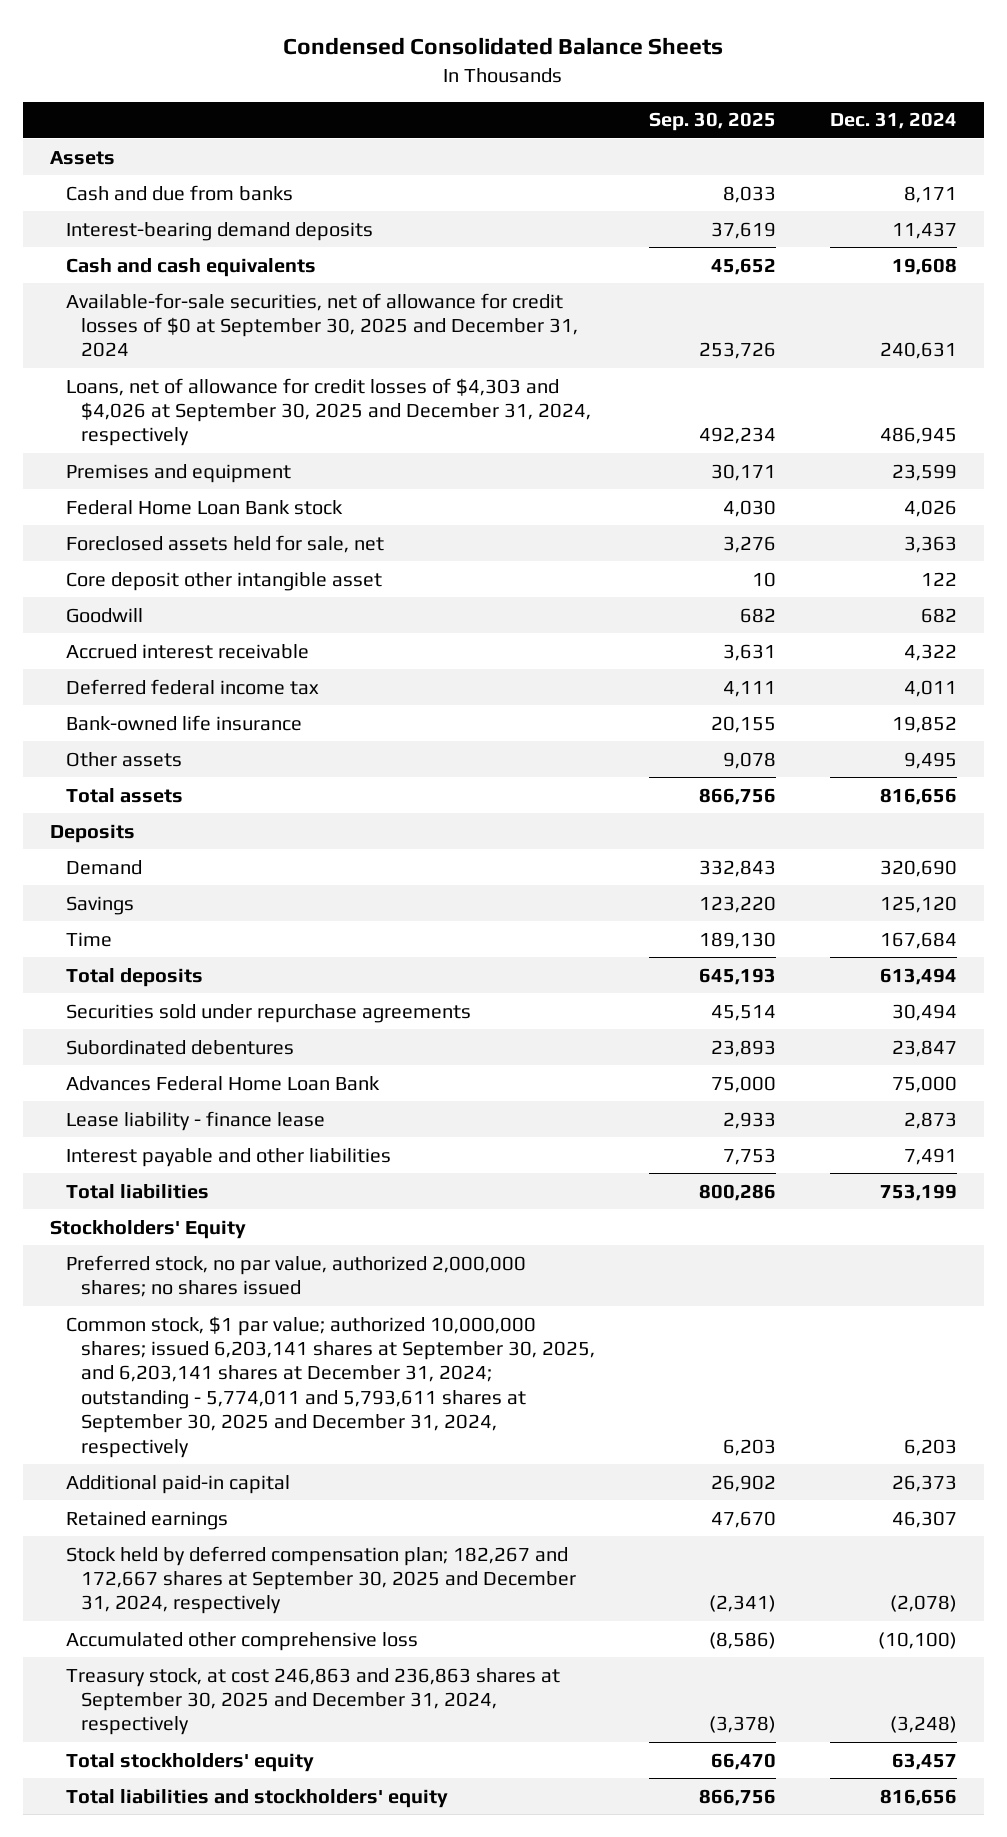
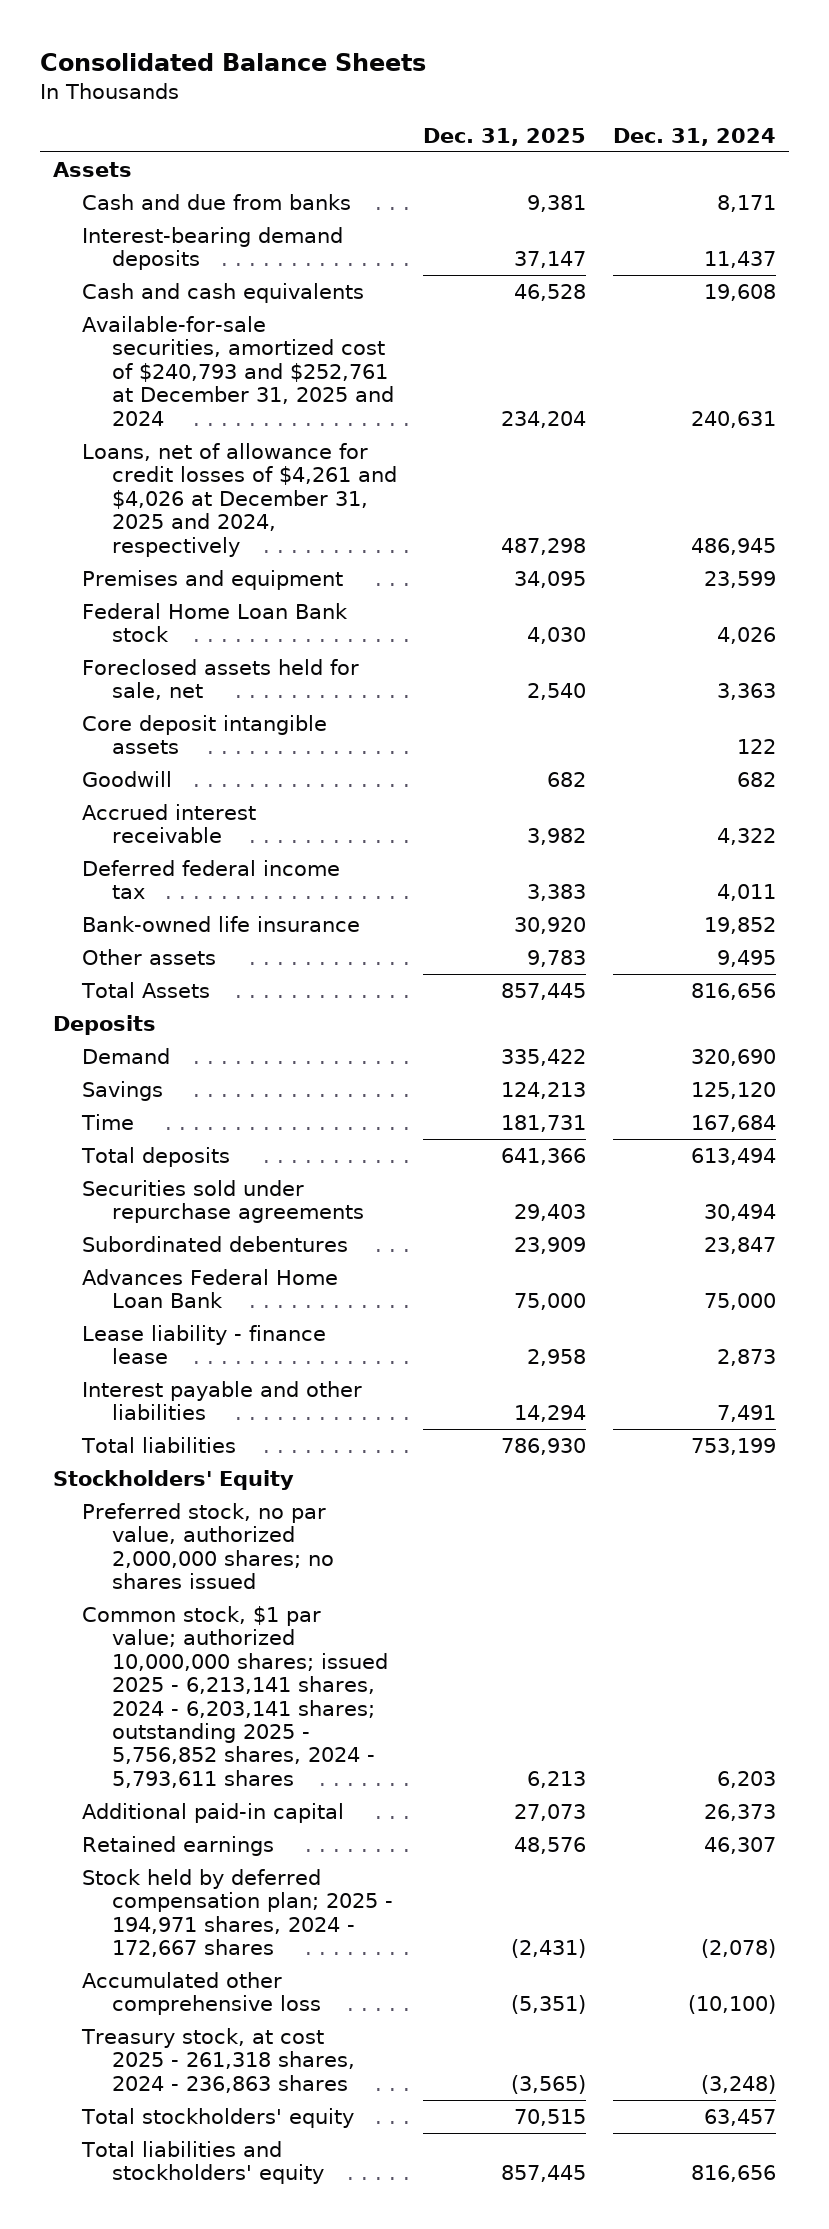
[283,37,724,56] Condensed Consolidated Balance Sheets -> [39,53,426,72] Consolidated Balance Sheets
[649,112,777,132] Sep. 30, 2025 -> none
none -> [423,127,587,146] Dec. 31, 2025
[65,292,579,358] Available-for-sale securities, net of allowance for credit losses of $0 at September 30, 2025 and December 31, 2024 -> [82,315,395,426] Available-for-sale securities, amortized cost of $240,793 and $252,761 at December 31, 2025 and 2024
[65,377,592,447] Loans, net of allowance for credit losses of $4,303 and $4,026 at September 30, 2025 and December 31, 2024, respectively -> [82,442,398,557] Loans, net of allowance for credit losses of $4,261 and $4,026 at December 31, 2025 and 2024, respectively
[65,571,382,591] Core deposit other intangible asset -> [82,714,328,755] Core deposit intangible assets
[65,787,183,803] Total assets -> [81,981,211,998] Total Assets
[65,1315,596,1458] Common stock, $1 par value; authorized 10,000,000 shares; issued 6,203,141 shares at September 30, 2025, and 6,203,141 shares at December 31, 2024; outstanding - 5,774,011 and 5,793,611 shares at September 30, 2025 and December 31, 2024, respectively -> [82,1605,389,1788] Common stock, $1 par value; authorized 10,000,000 shares; issued 2025 - 6,213,141 shares, 2024 - 6,203,141 shares; outstanding 2025 - 5,756,852 shares, 2024 - 5,793,611 shares
[65,1545,577,1615] Stock held by deferred compensation plan; 182,267 and 172,667 shares at September 30, 2025 and December 31, 2024, respectively -> [82,1868,394,1958] Stock held by deferred compensation plan; 2025 - 194,971 shares, 2024 - 172,667 shares
[65,1667,560,1736] Treasury stock, at cost 246,863 and 236,863 shares at September 30, 2025 and December 31, 2024, respectively -> [81,2027,356,2093] Treasury stock, at cost 2025 - 261,318 shares, 2024 - 236,863 shares

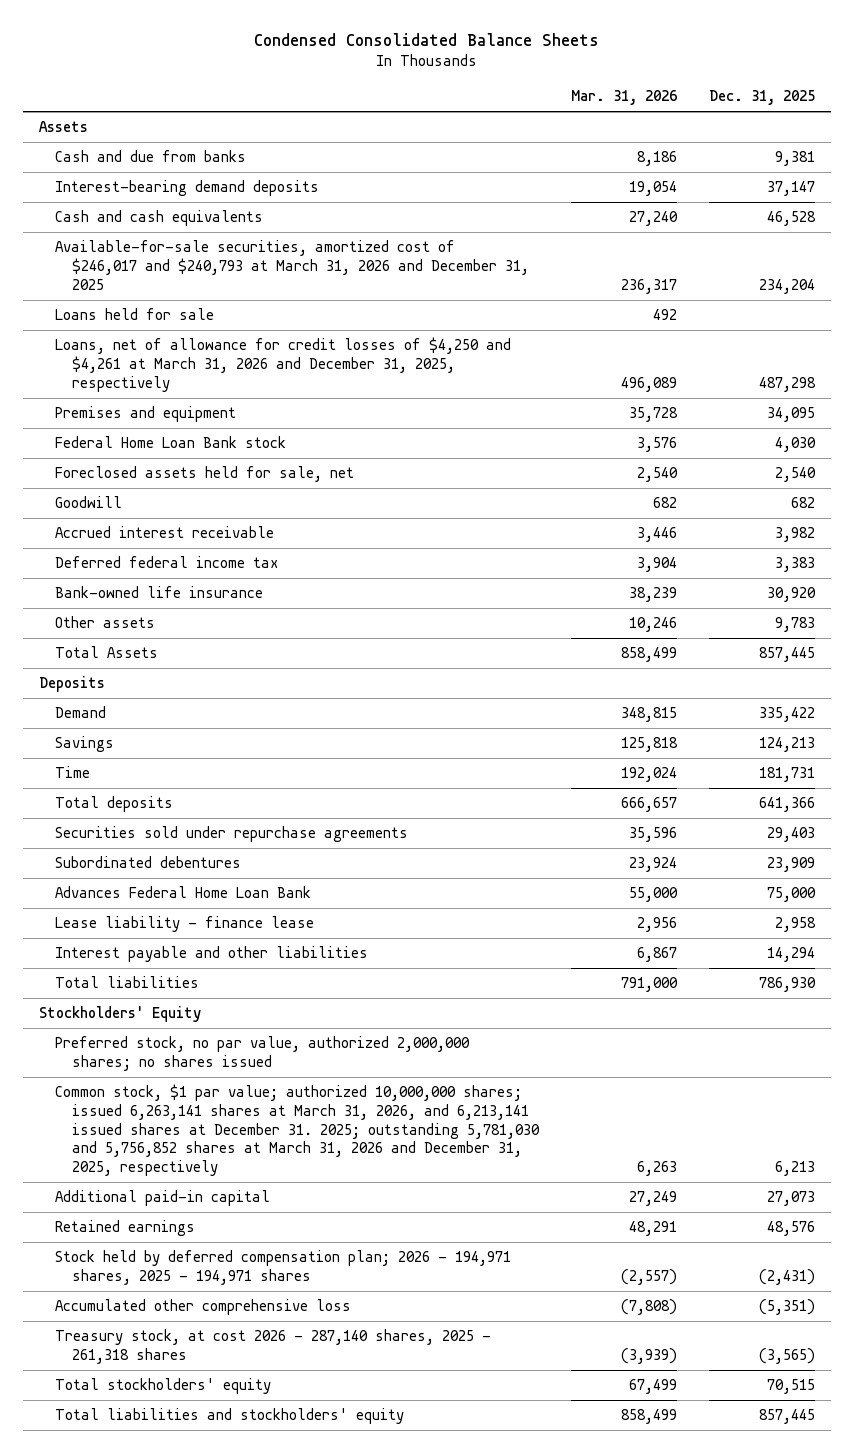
[39,53,426,72] Consolidated Balance Sheets -> [253,33,599,47] Condensed Consolidated Balance Sheets
[612,127,776,146] Dec. 31, 2024 -> none
none -> [570,90,677,106] Mar. 31, 2026
[82,315,395,426] Available-for-sale securities, amortized cost of $240,793 and $252,761 at December 31, 2025 and 2024 -> [55,240,529,290] Available-for-sale securities, amortized cost of $246,017 and $240,793 at March 31, 2026 and December 31, 2025
none -> [55,308,215,321] Loans held for sale
[82,442,398,557] Loans, net of allowance for credit losses of $4,261 and $4,026 at December 31, 2025 and 2024, respectively -> [55,337,512,392] Loans, net of allowance for credit losses of $4,250 and $4,261 at March 31, 2026 and December 31, 2025, respectively
[82,714,328,755] Core deposit intangible assets -> none
[82,1605,389,1788] Common stock, $1 par value; authorized 10,000,000 shares; issued 2025 - 6,213,141 shares, 2024 - 6,203,141 shares; outstanding 2025 - 5,756,852 shares, 2024 - 5,793,611 shares -> [55,1084,540,1177] Common stock, $1 par value; authorized 10,000,000 shares; issued 6,263,141 shares at March 31, 2026, and 6,213,141 issued shares at December 31. 2025; outstanding 5,781,030 and 5,756,852 shares at March 31, 2026 and December 31, 2025, respectively
[82,1868,394,1958] Stock held by deferred compensation plan; 2025 - 194,971 shares, 2024 - 172,667 shares -> [55,1250,512,1285] Stock held by deferred compensation plan; 2026 - 194,971 shares, 2025 - 194,971 shares
[81,2027,356,2093] Treasury stock, at cost 2025 - 261,318 shares, 2024 - 236,863 shares -> [55,1329,492,1364] Treasury stock, at cost 2026 - 287,140 shares, 2025 - 261,318 shares

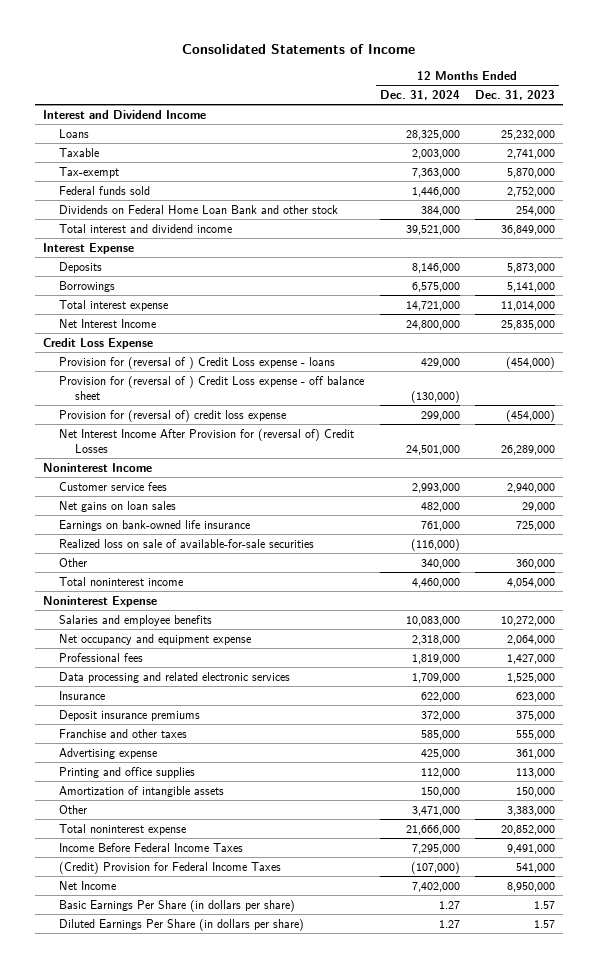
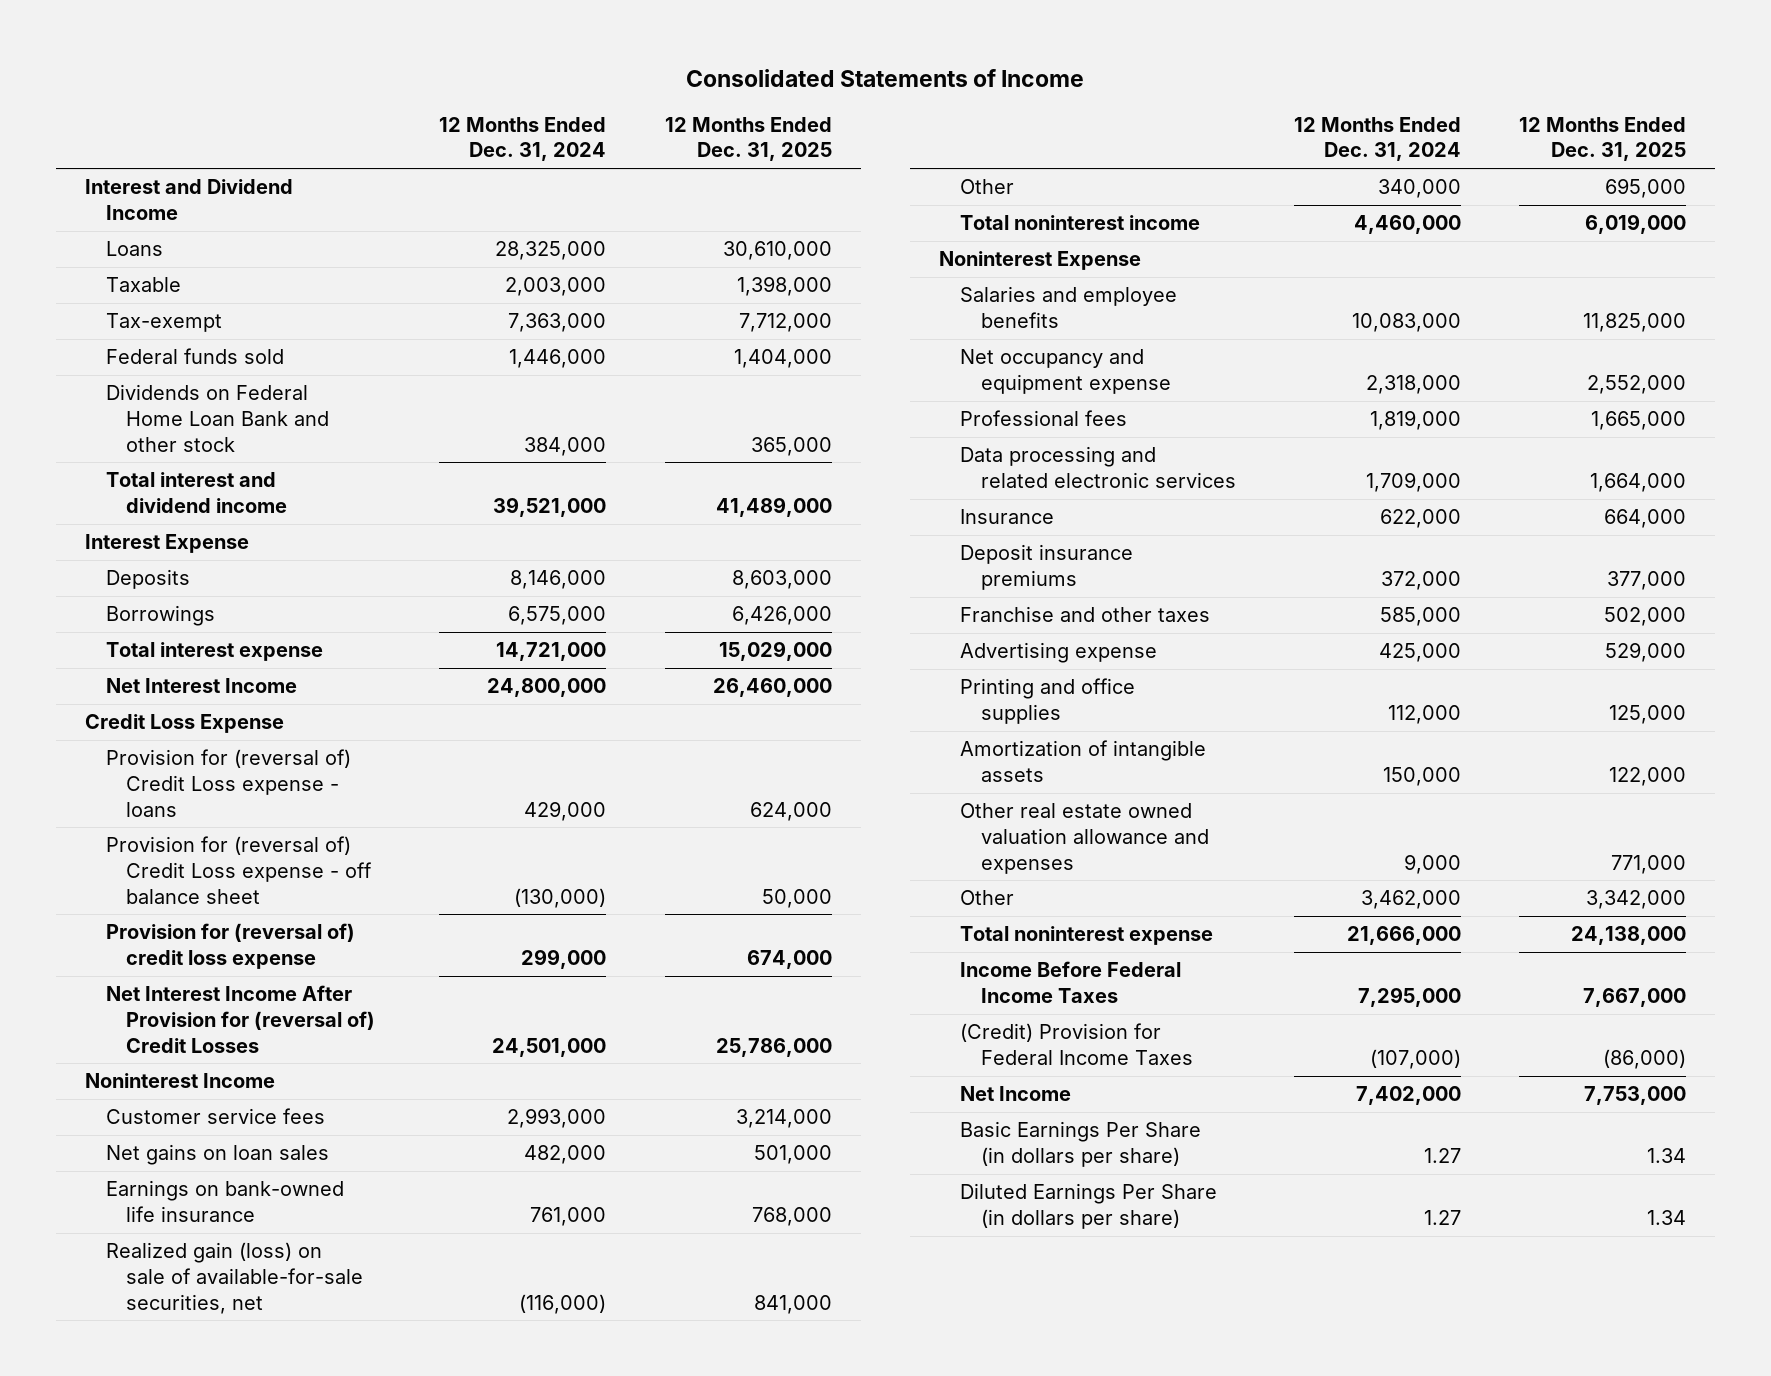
[475,90,556,101] Dec. 31, 2023 -> none
none -> [664,116,832,162] 12 Months Ended Dec. 31, 2025
[58,356,335,369] Provision for (reversal of ) Credit Loss expense - loans -> [105,749,351,817] Provision for (reversal of) Credit Loss expense - loans
[58,375,364,400] Provision for (reversal of ) Credit Loss expense - off balance sheet -> [105,836,373,904] Provision for (reversal of) Credit Loss expense - off balance sheet
[58,538,314,548] Realized loss on sale of available-for-sale securities -> [105,1242,364,1314] Realized gain (loss) on sale of available-for-sale securities, net
none -> [960,803,1209,874] Other real estate owned valuation allowance and expenses
[411,805,460,816] 3,471,000 -> [1360,890,1461,910] 3,462,000

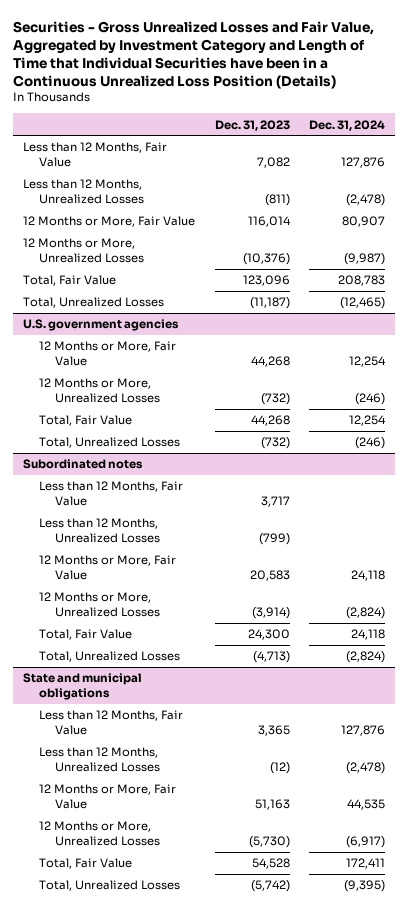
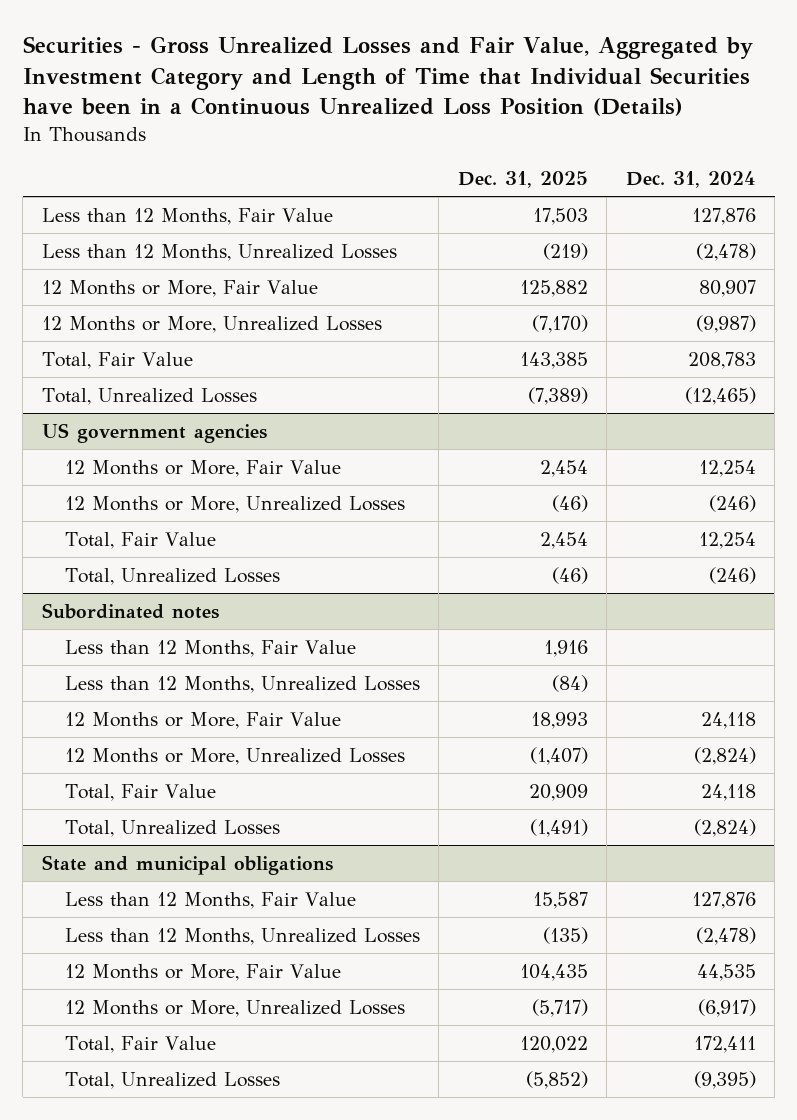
[214,119,290,131] Dec. 31, 2023 -> none
none -> [457,171,588,189] Dec. 31, 2025
[23,319,180,332] U.S. government agencies -> [41,422,267,443] US government agencies

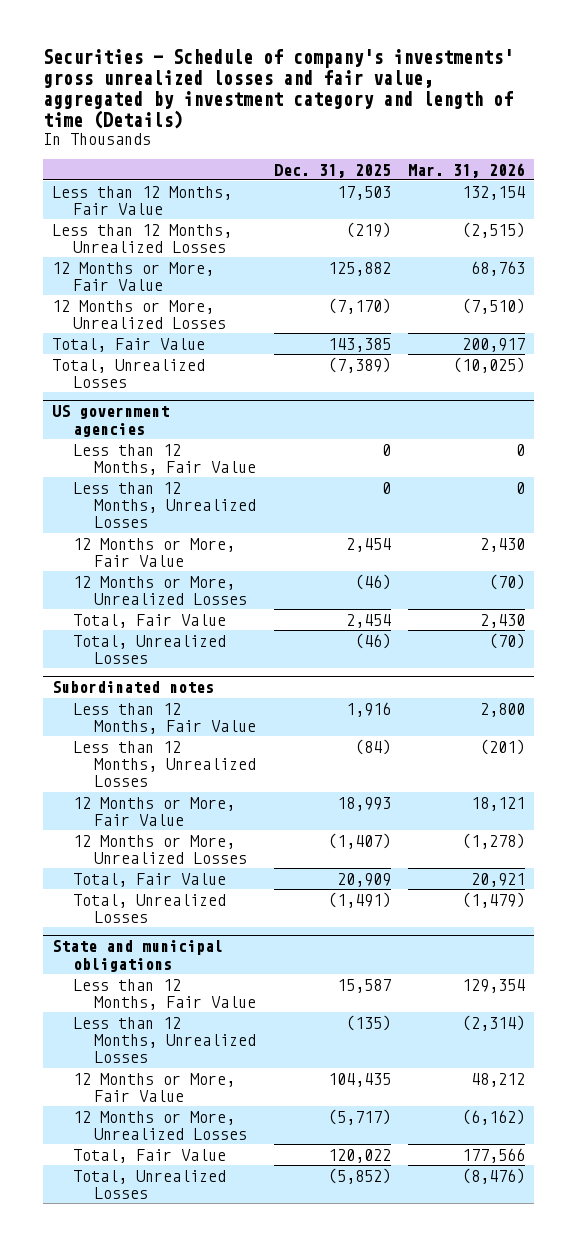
[22,36,753,117] Securities - Gross Unrealized Losses and Fair Value, Aggregated by Investment Category and Length of Time that Individual Securities have been in a Continuous Unrealized Loss Position (Details) -> [43,49,514,130] Securities - Schedule of company's investments' gross unrealized losses and fair value, aggregated by investment category and length of time (Details)
[625,171,756,189] Dec. 31, 2024 -> none
none -> [408,162,526,178] Mar. 31, 2026
none -> [72,443,257,475] Less than 12 Months, Fair Value
none -> [72,481,257,529] Less than 12 Months, Unrealized Losses

